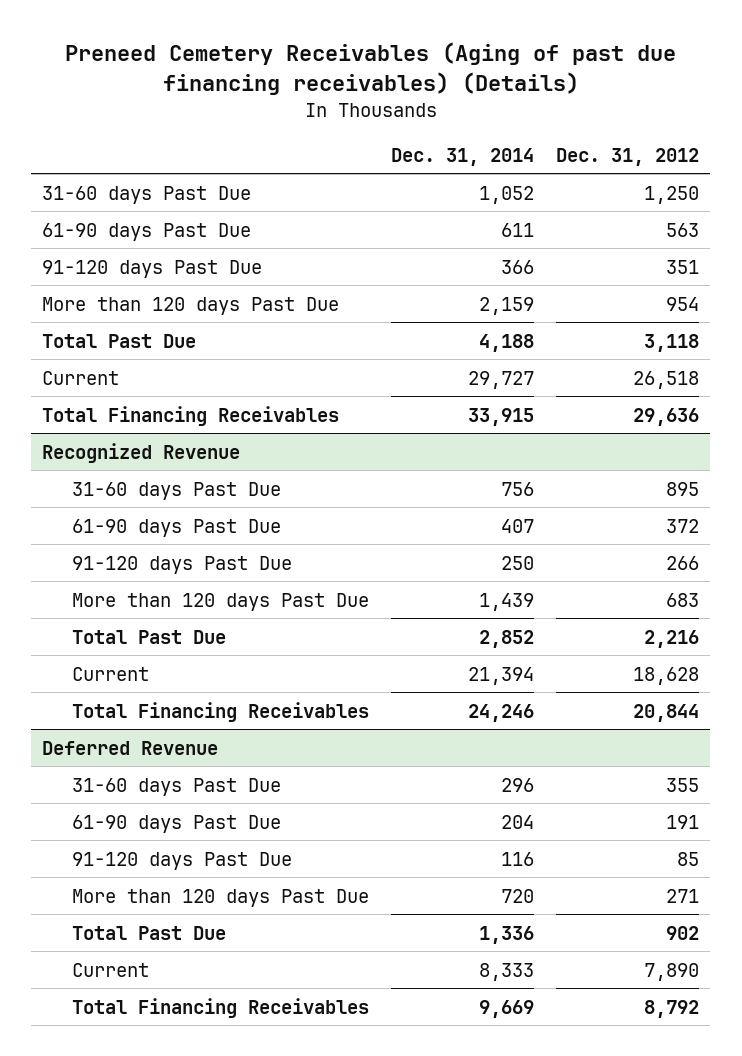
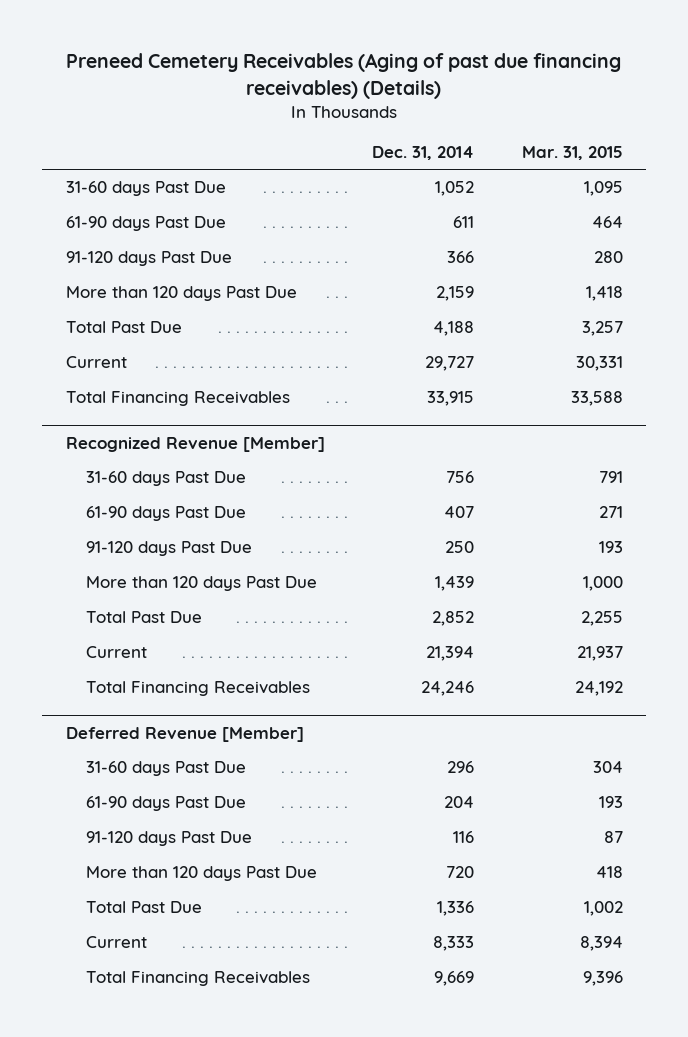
[556,147,700,166] Dec. 31, 2012 -> none
none -> [521,146,623,161] Mar. 31, 2015
[42,442,241,463] Recognized Revenue -> [65,437,325,453] Recognized Revenue [Member]
[42,740,219,755] Deferred Revenue -> [65,727,304,743] Deferred Revenue [Member]

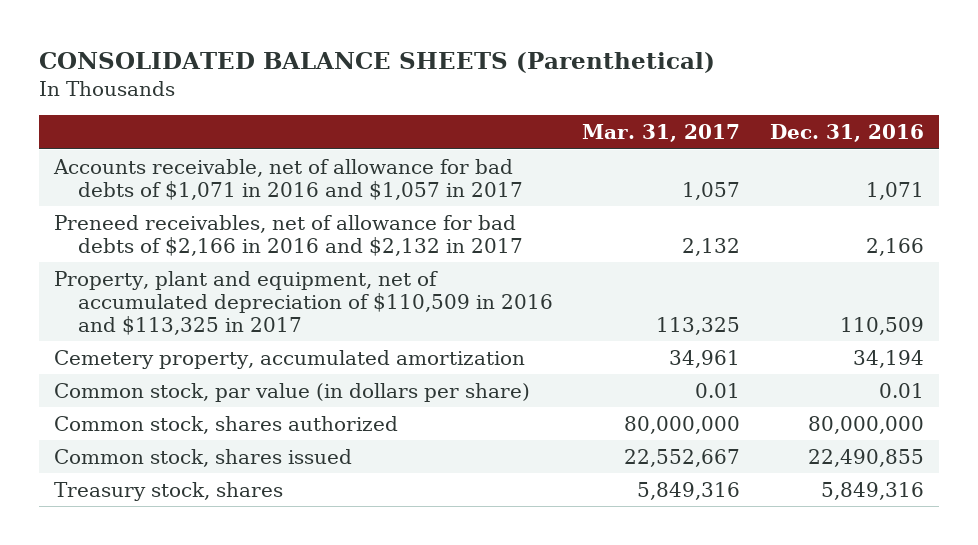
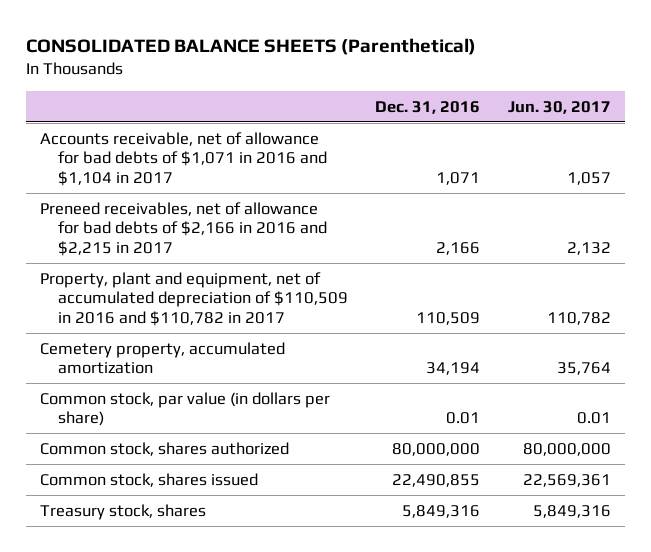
[582,124,741,143] Mar. 31, 2017 -> none
none -> [508,100,612,114] Jun. 30, 2017
[52,158,523,200] Accounts receivable, net of allowance for bad debts of $1,071 in 2016 and $1,057 in 2017 -> [40,131,327,187] Accounts receivable, net of allowance for bad debts of $1,071 in 2016 and $1,104 in 2017
[53,214,523,256] Preneed receivables, net of allowance for bad debts of $2,166 in 2016 and $2,132 in 2017 -> [40,201,327,257] Preneed receivables, net of allowance for bad debts of $2,166 in 2016 and $2,215 in 2017
[53,270,553,335] Property, plant and equipment, net of accumulated depreciation of $110,509 in 2016 and $113,325 in 2017 -> [40,271,348,327] Property, plant and equipment, net of accumulated depreciation of $110,509 in 2016 and $110,782 in 2017

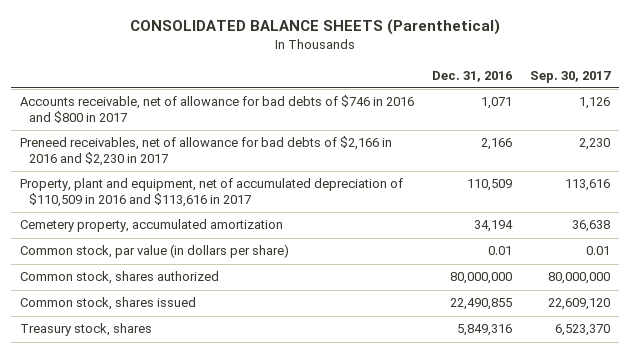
[508,100,612,114] Jun. 30, 2017 -> none
none -> [529,70,611,83] Sep. 30, 2017
[40,131,327,187] Accounts receivable, net of allowance for bad debts of $1,071 in 2016 and $1,104 in 2017 -> [19,95,414,124] Accounts receivable, net of allowance for bad debts of $746 in 2016 and $800 in 2017
[40,201,327,257] Preneed receivables, net of allowance for bad debts of $2,166 in 2016 and $2,215 in 2017 -> [19,136,392,167] Preneed receivables, net of allowance for bad debts of $2,166 in 2016 and $2,230 in 2017
[40,271,348,327] Property, plant and equipment, net of accumulated depreciation of $110,509 in 2016 and $110,782 in 2017 -> [19,178,403,208] Property, plant and equipment, net of accumulated depreciation of $110,509 in 2016 and $113,616 in 2017

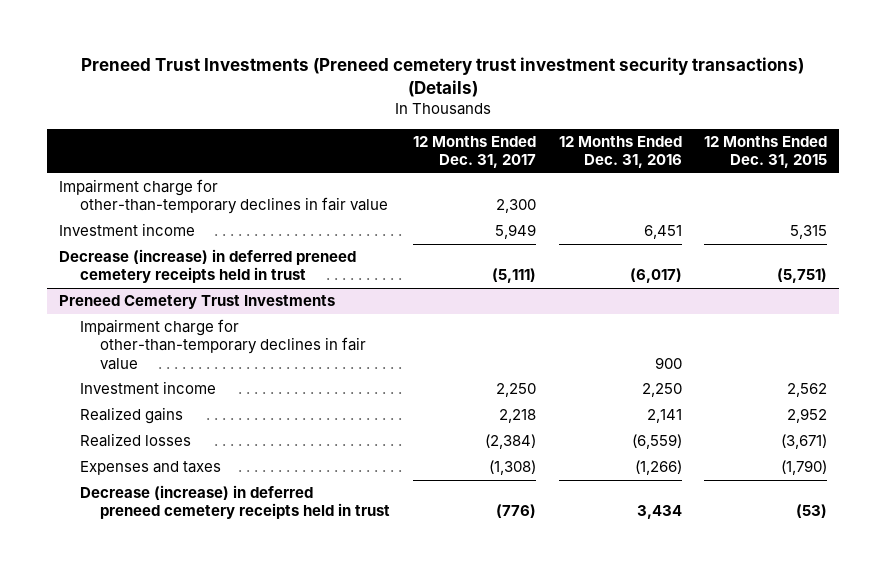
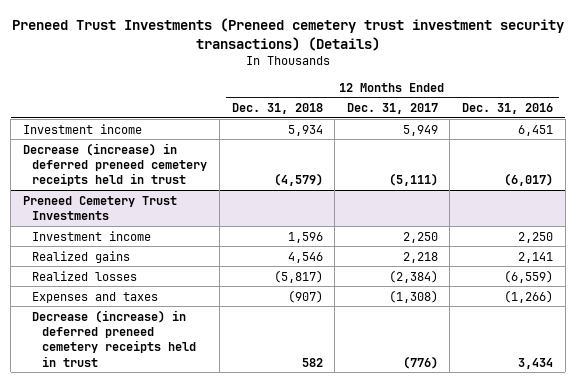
[704,136,828,169] 12 Months Ended Dec. 31, 2015 -> none
none -> [231,103,323,115] Dec. 31, 2018
[58,179,388,215] Impairment charge for other-than-temporary declines in fair value -> none
[79,319,367,370] Impairment charge for other-than-temporary declines in fair value -> none

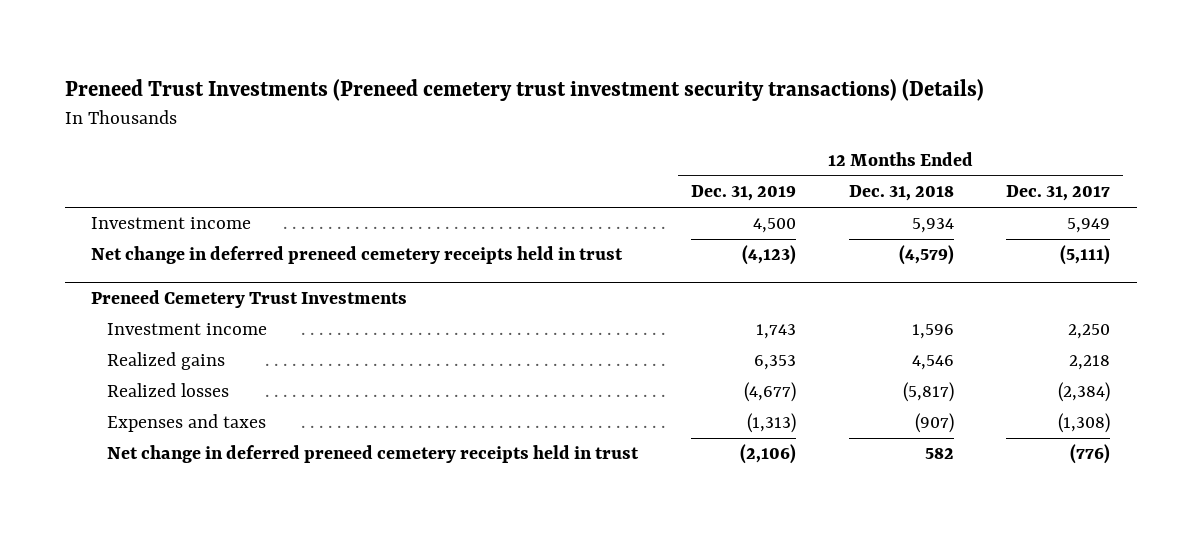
[461,103,553,115] Dec. 31, 2016 -> none
none -> [690,185,796,202] Dec. 31, 2019
[22,142,208,187] Decrease (increase) in deferred preneed cemetery receipts held in trust -> [91,246,624,265] Net change in deferred preneed cemetery receipts held in trust
[32,309,196,367] Decrease (increase) in deferred preneed cemetery receipts held in trust -> [107,445,640,464] Net change in deferred preneed cemetery receipts held in trust

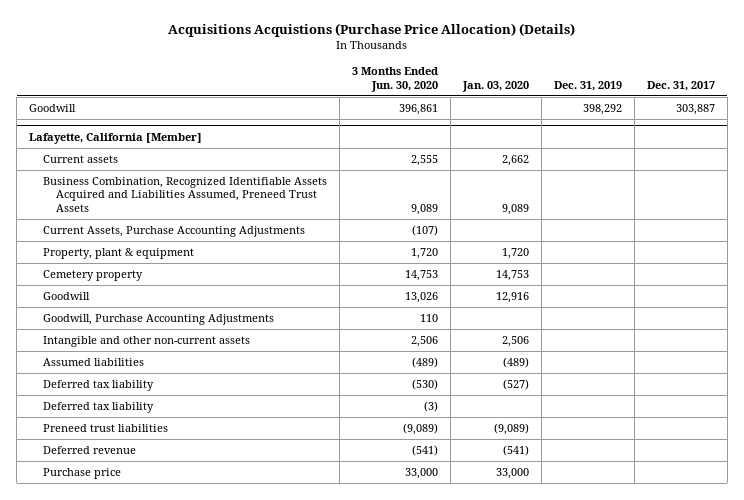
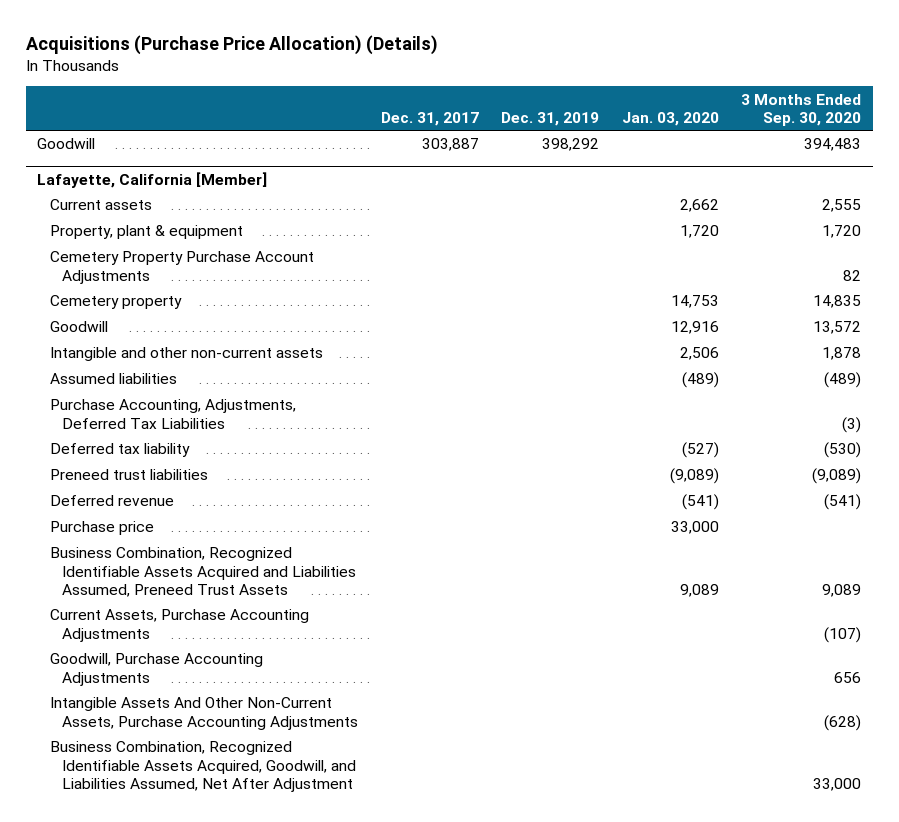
[167,23,575,38] Acquisitions Acquistions (Purchase Price Allocation) (Details) -> [25,35,438,56] Acquisitions (Purchase Price Allocation) (Details)
[351,67,438,92] 3 Months Ended Jun. 30, 2020 -> none
none -> [741,93,862,126] 3 Months Ended Sep. 30, 2020
none -> [49,251,314,284] Cemetery Property Purchase Account Adjustments
none -> [49,399,296,429] Purchase Accounting, Adjustments, Deferred Tax Liabilities
[42,401,154,413] Deferred tax liability -> none
[42,176,327,213] Business Combination, Recognized Identifiable Assets Acquired and Liabilities Assumed, Preneed Trust Assets -> [49,547,357,597] Business Combination, Recognized Identifiable Assets Acquired and Liabilities Assumed, Preneed Trust Assets
[42,225,305,237] Current Assets, Purchase Accounting Adjustments -> [49,609,309,642] Current Assets, Purchase Accounting Adjustments
[42,313,274,325] Goodwill, Purchase Accounting Adjustments -> [49,653,263,686] Goodwill, Purchase Accounting Adjustments
none -> [49,697,359,730] Intangible Assets And Other Non-Current Assets, Purchase Accounting Adjustments
none -> [49,741,357,792] Business Combination, Recognized Identifiable Assets Acquired, Goodwill, and Liabilities Assumed, Net After Adjustment

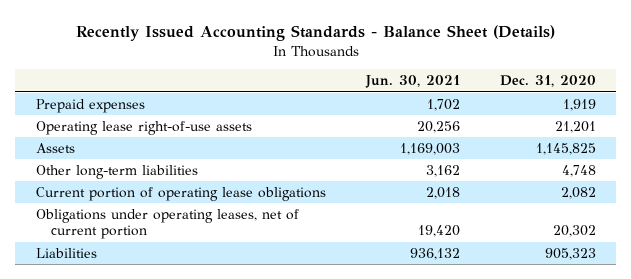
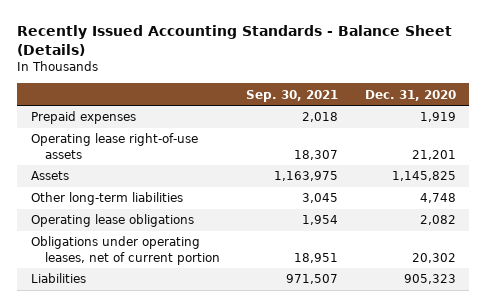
[364,75,460,89] Jun. 30, 2021 -> none
none -> [246,89,339,102] Sep. 30, 2021
[35,186,326,201] Current portion of operating lease obligations -> [30,214,194,228] Operating lease obligations

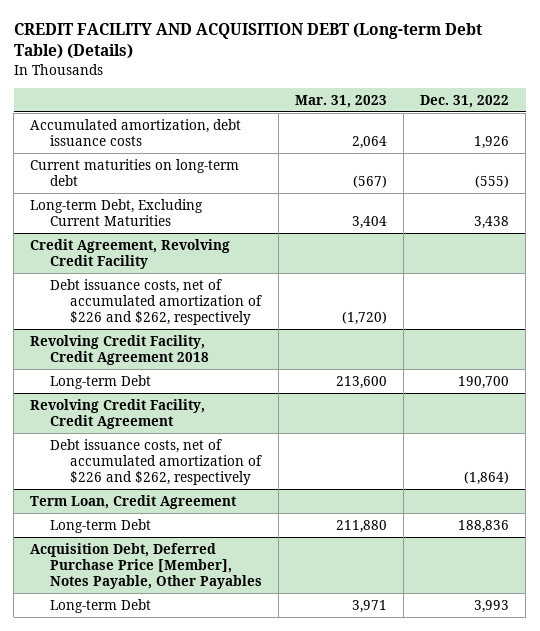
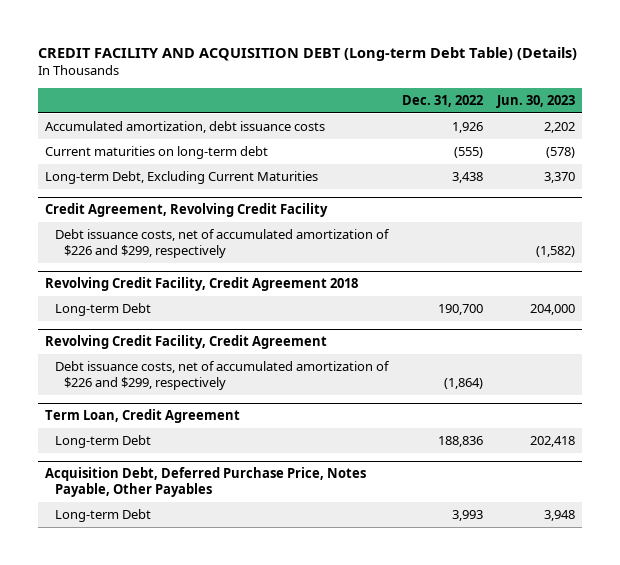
[295,94,388,108] Mar. 31, 2023 -> none
none -> [495,95,575,109] Jun. 30, 2023
[50,278,263,326] Debt issuance costs, net of accumulated amortization of $226 and $262, respectively -> [54,228,390,258] Debt issuance costs, net of accumulated amortization of $226 and $299, respectively
[50,438,263,486] Debt issuance costs, net of accumulated amortization of $226 and $262, respectively -> [54,360,390,390] Debt issuance costs, net of accumulated amortization of $226 and $299, respectively
[30,542,263,590] Acquisition Debt, Deferred Purchase Price [Member], Notes Payable, Other Payables -> [45,466,367,498] Acquisition Debt, Deferred Purchase Price, Notes Payable, Other Payables

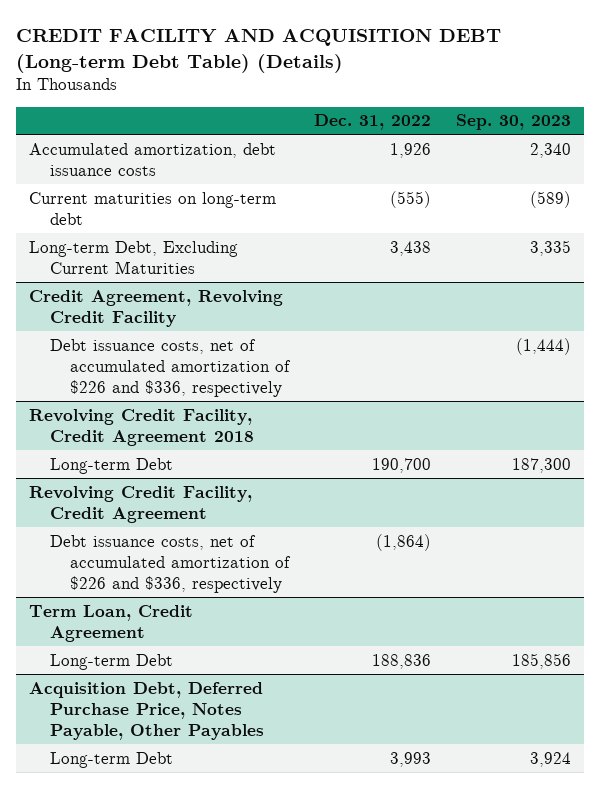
[495,95,575,109] Jun. 30, 2023 -> none
none -> [456,114,572,131] Sep. 30, 2023
[54,228,390,258] Debt issuance costs, net of accumulated amortization of $226 and $299, respectively -> [49,338,292,397] Debt issuance costs, net of accumulated amortization of $226 and $336, respectively
[54,360,390,390] Debt issuance costs, net of accumulated amortization of $226 and $299, respectively -> [49,534,292,593] Debt issuance costs, net of accumulated amortization of $226 and $336, respectively

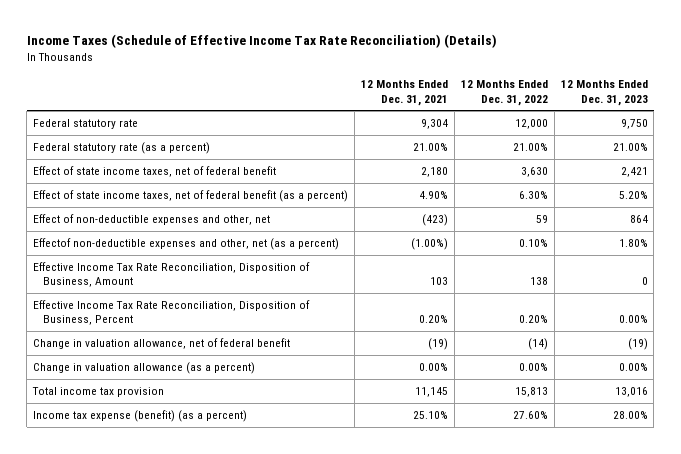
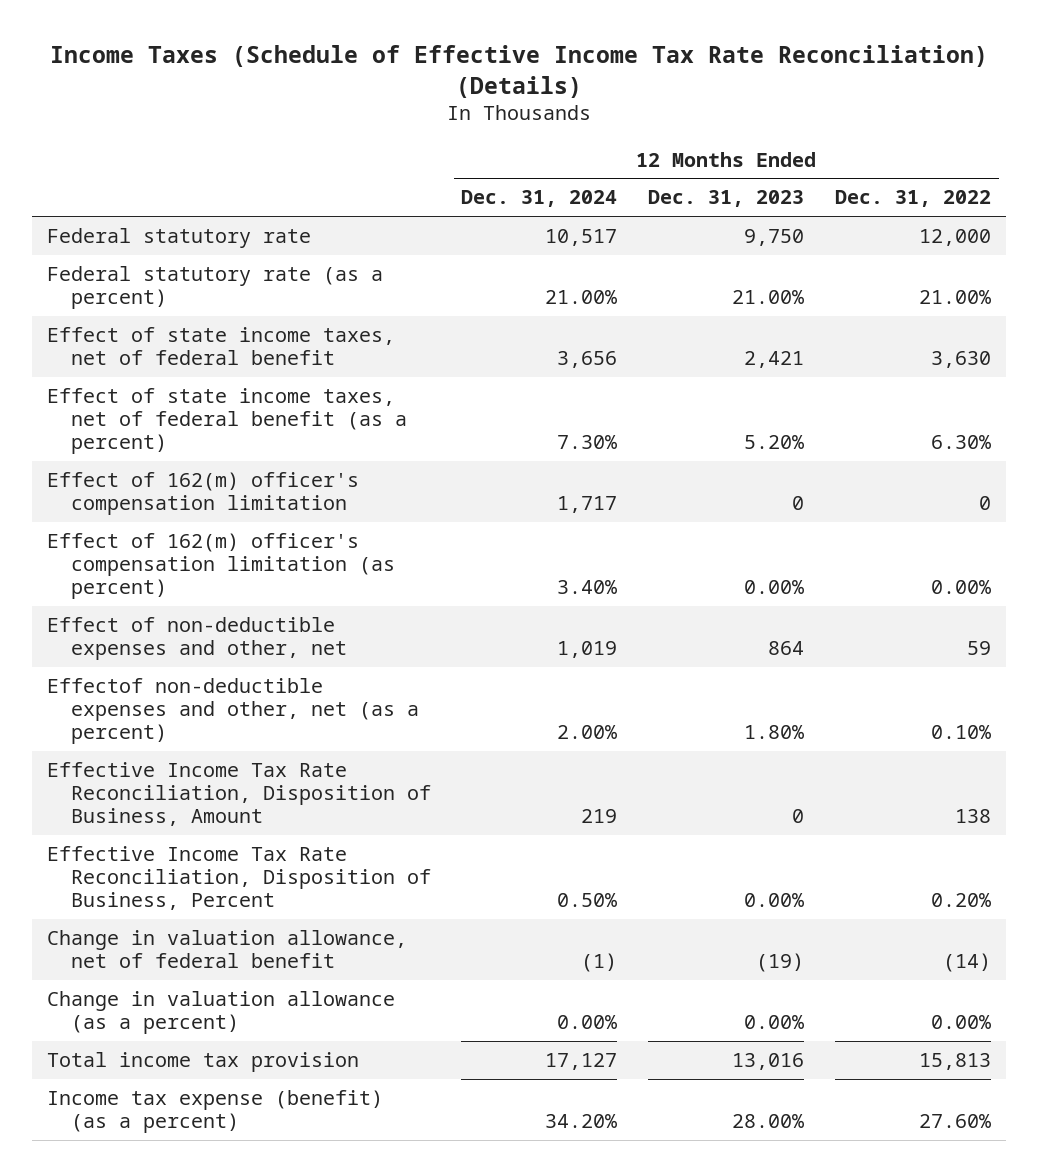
[360,80,448,106] 12 Months Ended Dec. 31, 2021 -> none
none -> [461,190,618,208] Dec. 31, 2024
none -> [47,472,360,516] Effect of 162(m) officer's compensation limitation
none -> [47,533,395,600] Effect of 162(m) officer's compensation limitation (as percent)

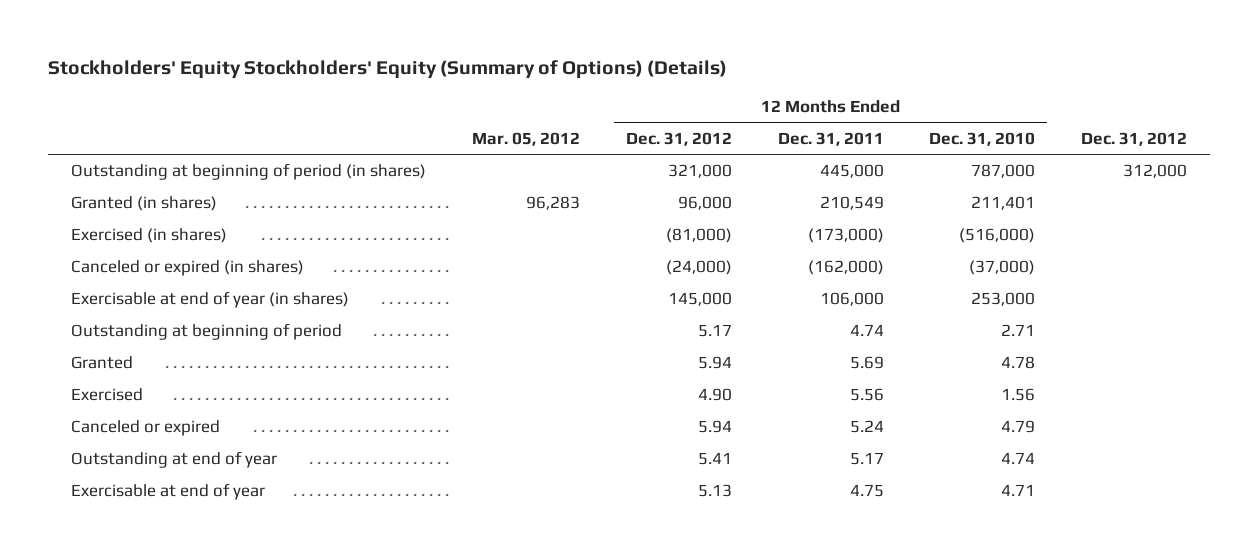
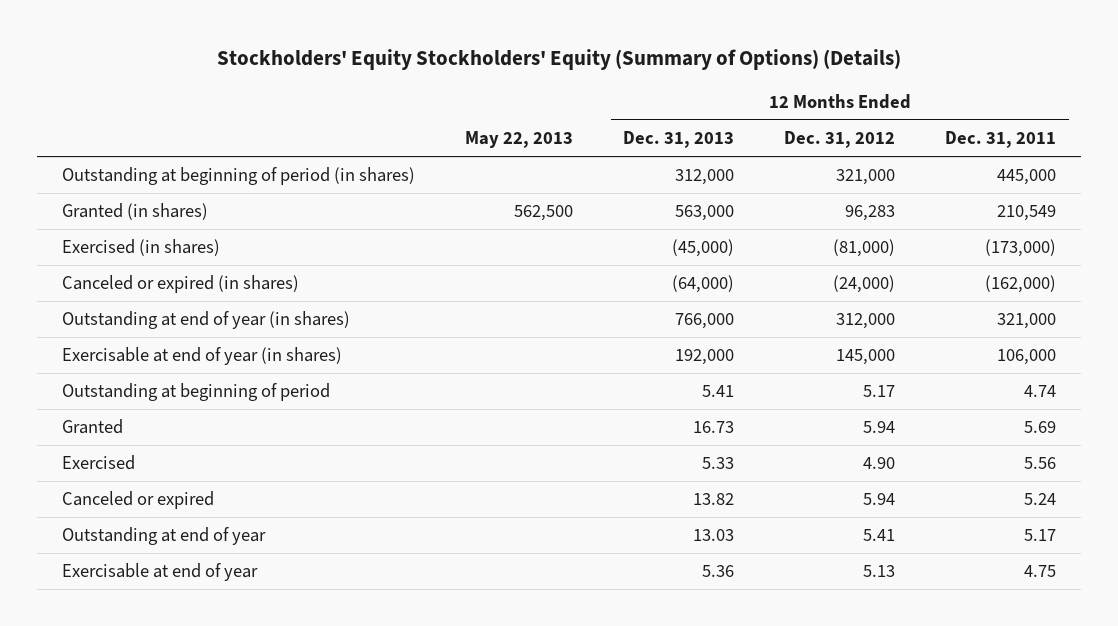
[471,131,580,146] Mar. 05, 2012 -> none
[929,131,1036,146] Dec. 31, 2010 -> none
[1081,131,1188,146] Dec. 31, 2012 -> none
none -> [464,131,573,149] May 22, 2013
none -> [623,131,735,149] Dec. 31, 2013
[677,196,732,211] 96,000 -> [845,205,896,222] 96,283
none -> [61,311,350,330] Outstanding at end of year (in shares)

